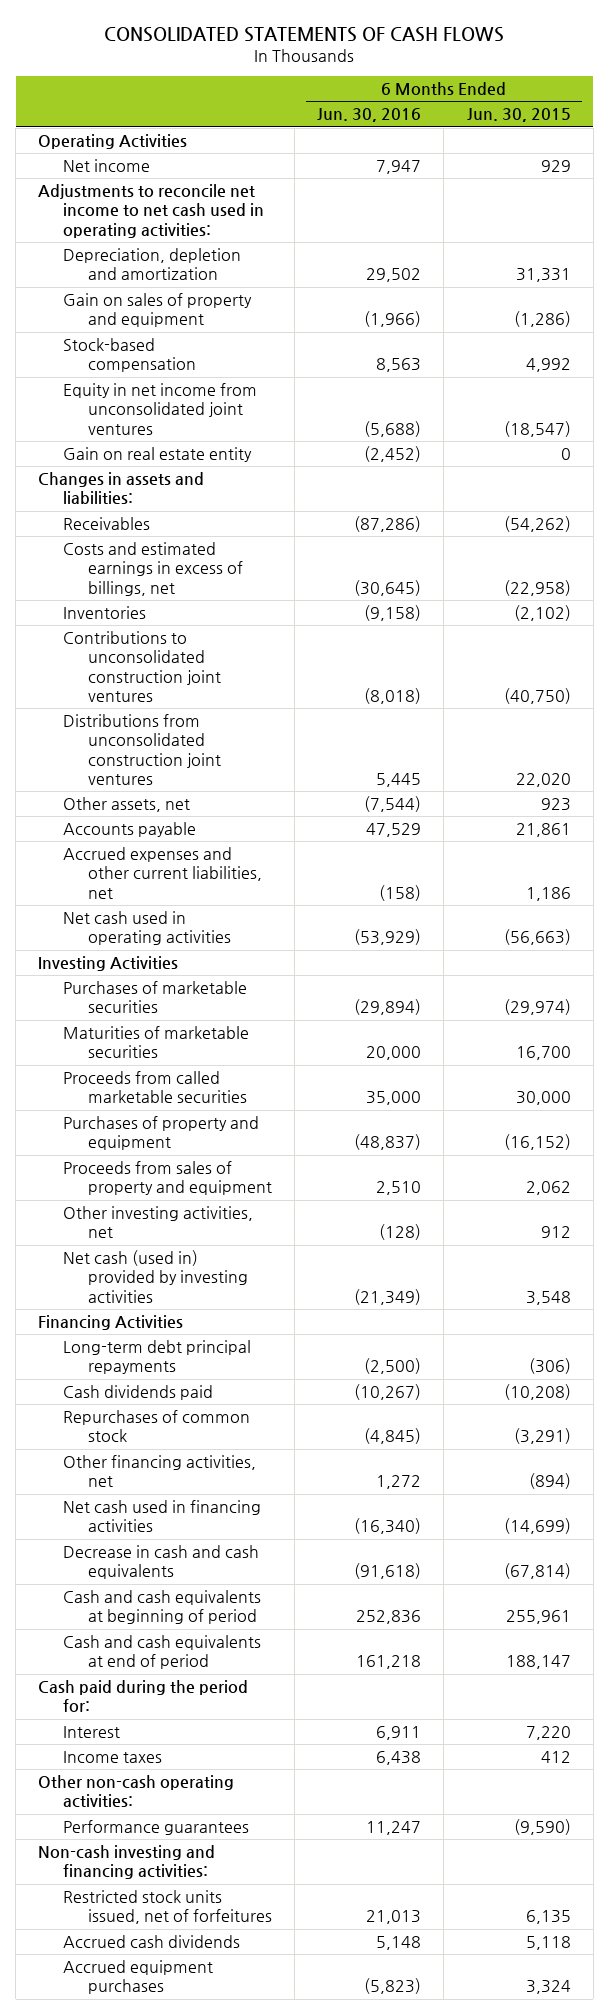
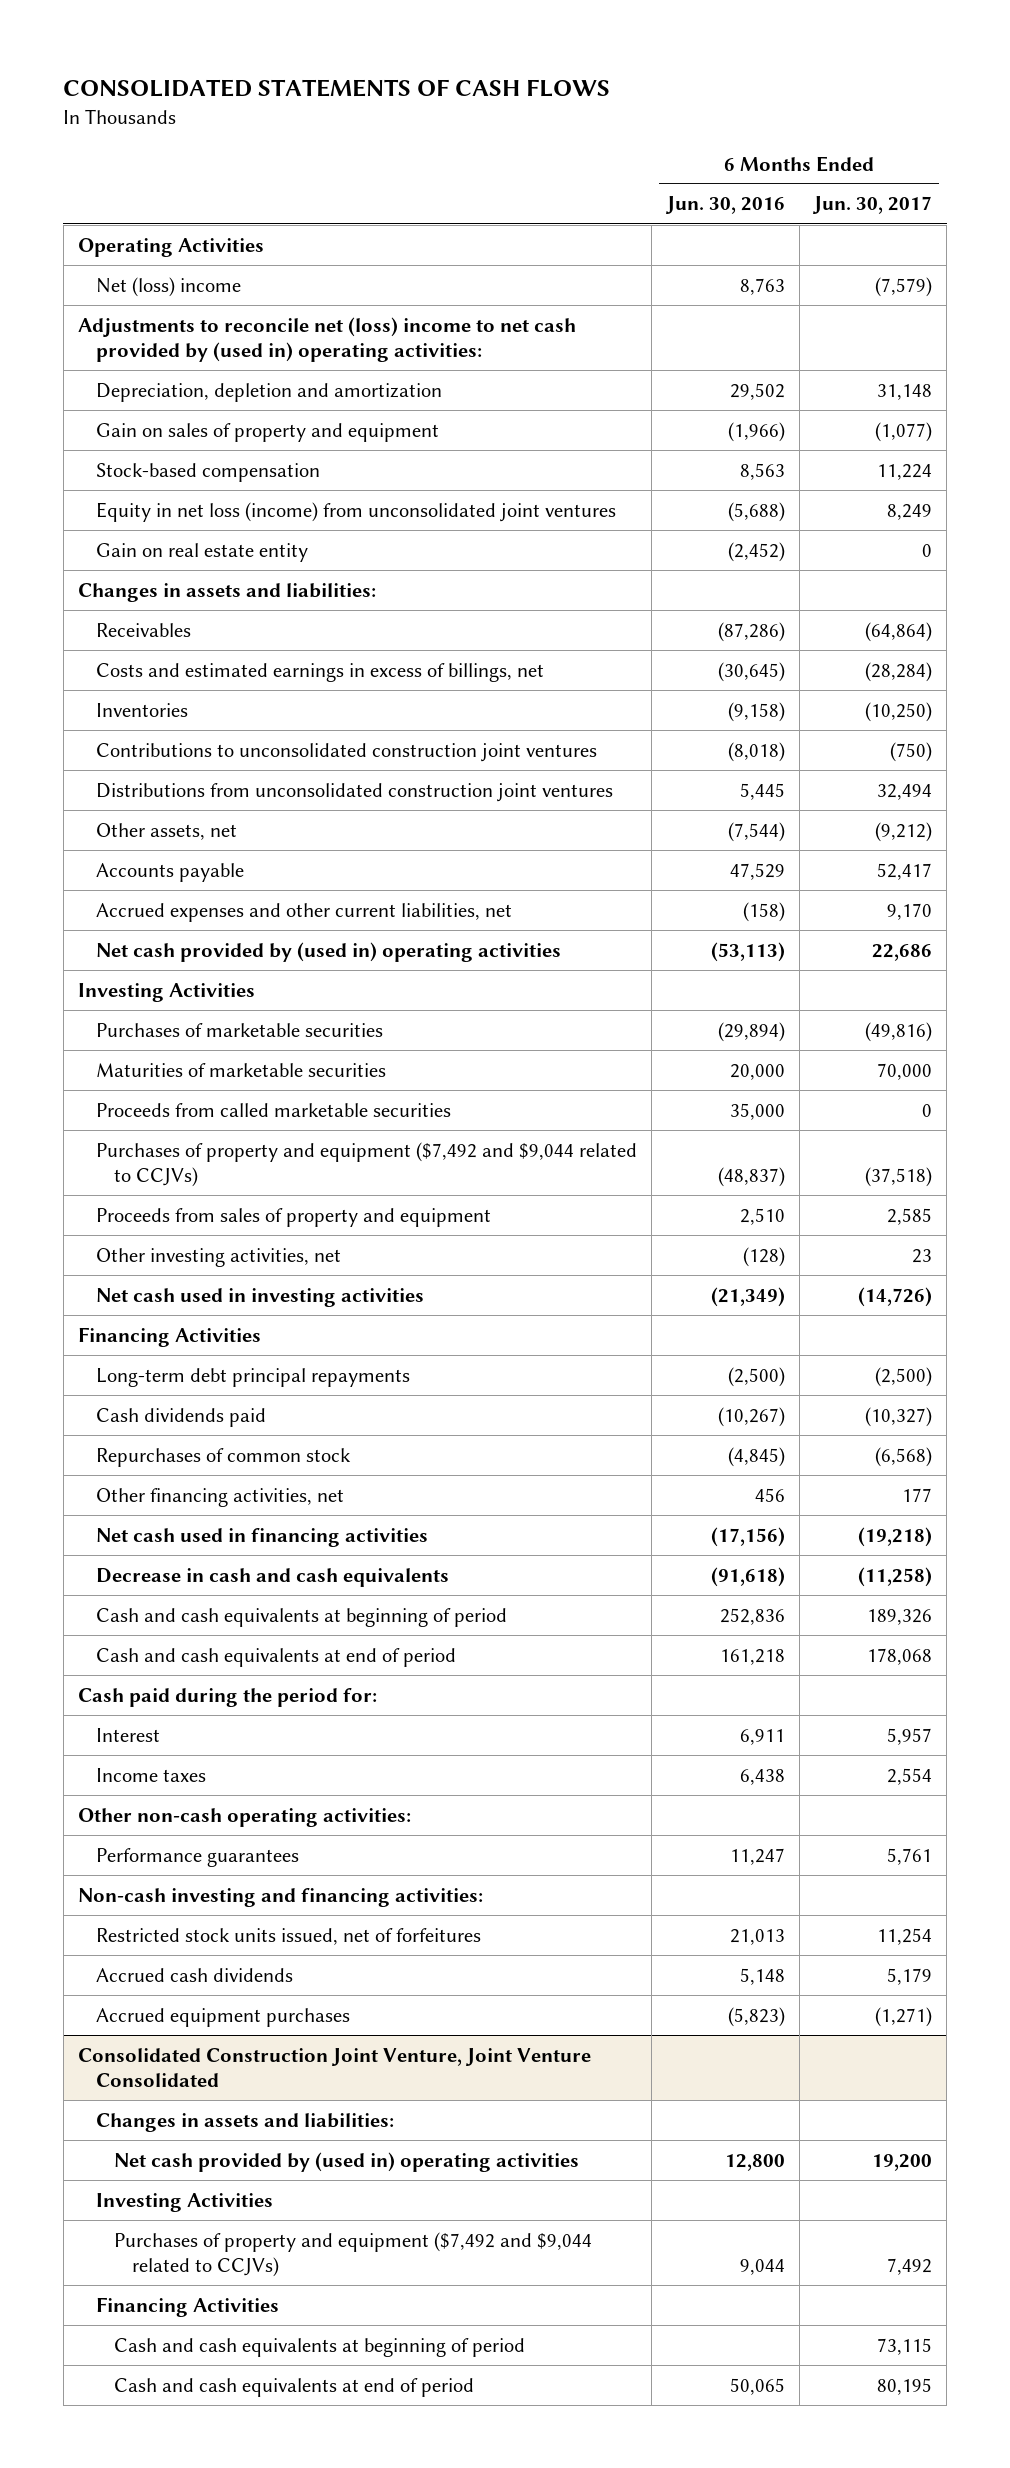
[466,108,571,123] Jun. 30, 2015 -> none
none -> [812,196,933,215] Jun. 30, 2017
[62,159,150,173] Net income -> [96,276,242,297] Net (loss) income
[376,160,422,175] 7,947 -> [739,277,785,295] 8,763
[38,184,264,238] Adjustments to reconcile net income to net cash used in operating activities: -> [78,316,577,363] Adjustments to reconcile net (loss) income to net cash provided by (used in) operating activities:
[62,383,257,435] Equity in net income from unconsolidated joint ventures -> [96,501,617,522] Equity in net loss (income) from unconsolidated joint ventures
[62,911,231,946] Net cash used in operating activities -> [96,941,562,962] Net cash provided by (used in) operating activities
[354,929,422,946] (53,929) -> [710,941,785,962] (53,113)
[62,1116,259,1151] Purchases of property and equipment -> [96,1141,638,1188] Purchases of property and equipment ($7,492 and $9,044 related to CCJVs)
[62,1250,248,1303] Net cash (used in) provided by investing activities -> [96,1287,425,1307] Net cash used in investing activities
[376,1475,422,1490] 1,272 -> [754,1487,785,1502] 456
[354,1518,422,1535] (16,340) -> [710,1526,785,1547] (17,156)
none -> [78,2047,592,2088] Consolidated Construction Joint Venture, Joint Venture Consolidated
none -> [96,2112,395,2132] Changes in assets and liabilities:
none -> [114,2151,580,2172] Net cash provided by (used in) operating activities
none -> [96,2192,274,2212] Investing Activities
none -> [114,2231,593,2278] Purchases of property and equipment ($7,492 and $9,044 related to CCJVs)
none -> [96,2296,280,2317] Financing Activities
none -> [114,2337,526,2357] Cash and cash equivalents at beginning of period
none -> [114,2377,475,2397] Cash and cash equivalents at end of period

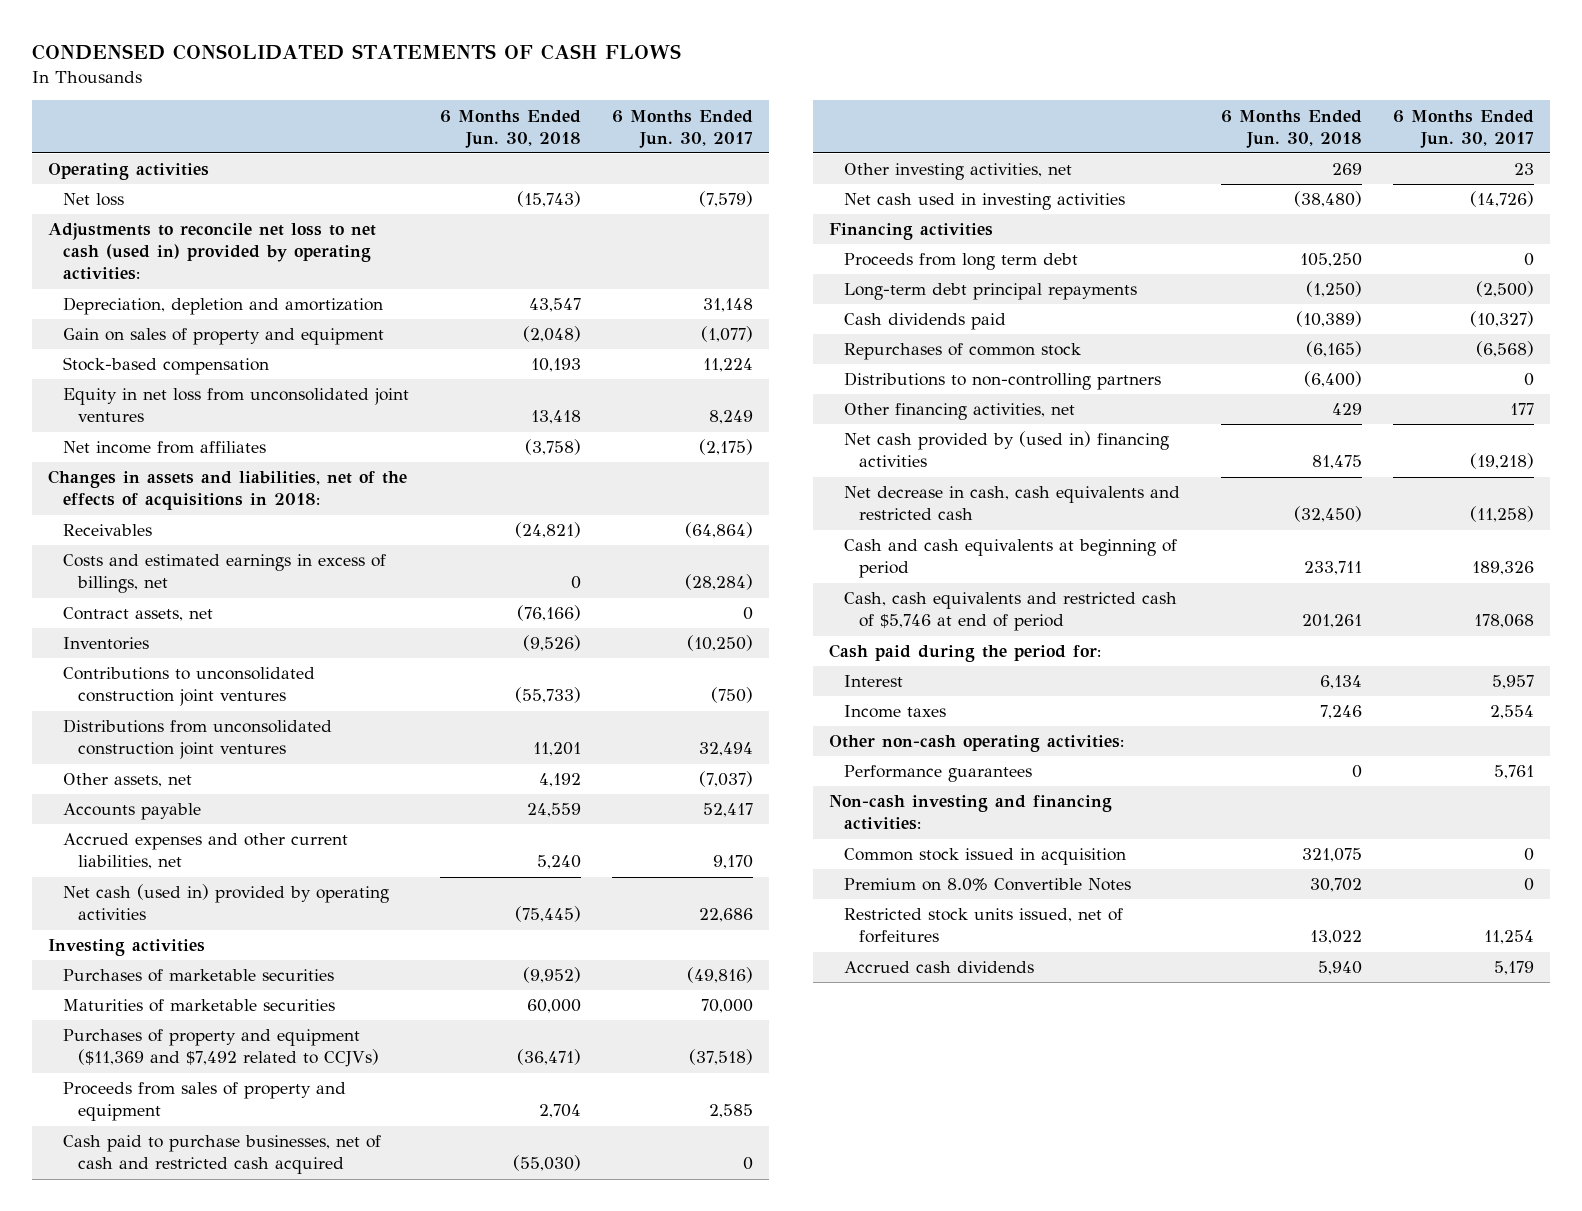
[63,78,611,97] CONSOLIDATED STATEMENTS OF CASH FLOWS -> [32,44,682,61] CONDENSED CONSOLIDATED STATEMENTS OF CASH FLOWS
[664,196,785,215] Jun. 30, 2016 -> none
none -> [440,109,582,148] 6 Months Ended Jun. 30, 2018
[78,237,265,257] Operating Activities -> [47,163,209,181] Operating activities
[96,276,242,297] Net (loss) income -> [62,193,124,207] Net loss
[78,316,577,363] Adjustments to reconcile net (loss) income to net cash provided by (used in) operating activities: -> [47,223,376,281] Adjustments to reconcile net loss to net cash (used in) provided by operating activities:
[96,542,309,562] Gain on real estate entity -> none
[96,501,617,522] Equity in net loss (income) from unconsolidated joint ventures -> [62,388,409,423] Equity in net loss from unconsolidated joint ventures
none -> [62,441,266,455] Net income from affiliates
[78,582,377,602] Changes in assets and liabilities: -> [47,470,407,511] Changes in assets and liabilities, net of the effects of acquisitions in 2018:
none -> [62,607,213,622] Contract assets, net
[875,821,933,842] (9,212) -> [699,771,754,788] (7,037)
[96,941,562,962] Net cash provided by (used in) operating activities -> [62,884,389,921] Net cash (used in) provided by operating activities
[78,982,256,1002] Investing Activities -> [47,939,205,957] Investing activities
[96,1102,452,1117] Proceeds from called marketable securities -> none
[96,1141,638,1188] Purchases of property and equipment ($7,492 and $9,044 related to CCJVs) -> [62,1029,379,1068] Purchases of property and equipment ($11,369 and $7,492 related to CCJVs)
none -> [62,1135,381,1175] Cash paid to purchase businesses, net of cash and restricted cash acquired
[78,1326,262,1347] Financing Activities -> [828,223,993,241] Financing activities
none -> [843,253,1078,271] Proceeds from long term debt
none -> [843,372,1161,391] Distributions to non-controlling partners
[96,1527,429,1547] Net cash used in financing activities -> [843,431,1169,468] Net cash provided by (used in) financing activities
[96,1567,450,1587] Decrease in cash and cash equivalents -> [843,486,1180,521] Net decrease in cash, cash equivalents and restricted cash
[96,1647,457,1667] Cash and cash equivalents at end of period -> [843,592,1177,632] Cash, cash equivalents and restricted cash of $5,746 at end of period
none -> [843,848,1126,866] Common stock issued in acquisition
none -> [843,878,1131,892] Premium on 8.0% Convertible Notes
[96,2007,351,2027] Accrued equipment purchases -> none
[78,2047,592,2088] Consolidated Construction Joint Venture, Joint Venture Consolidated -> none
[96,2112,395,2132] Changes in assets and liabilities: -> none
[114,2151,580,2172] Net cash provided by (used in) operating activities -> none
[96,2192,274,2212] Investing Activities -> none
[114,2231,593,2278] Purchases of property and equipment ($7,492 and $9,044 related to CCJVs) -> none
[96,2296,280,2317] Financing Activities -> none
[114,2337,526,2357] Cash and cash equivalents at beginning of period -> none
[114,2377,475,2397] Cash and cash equivalents at end of period -> none

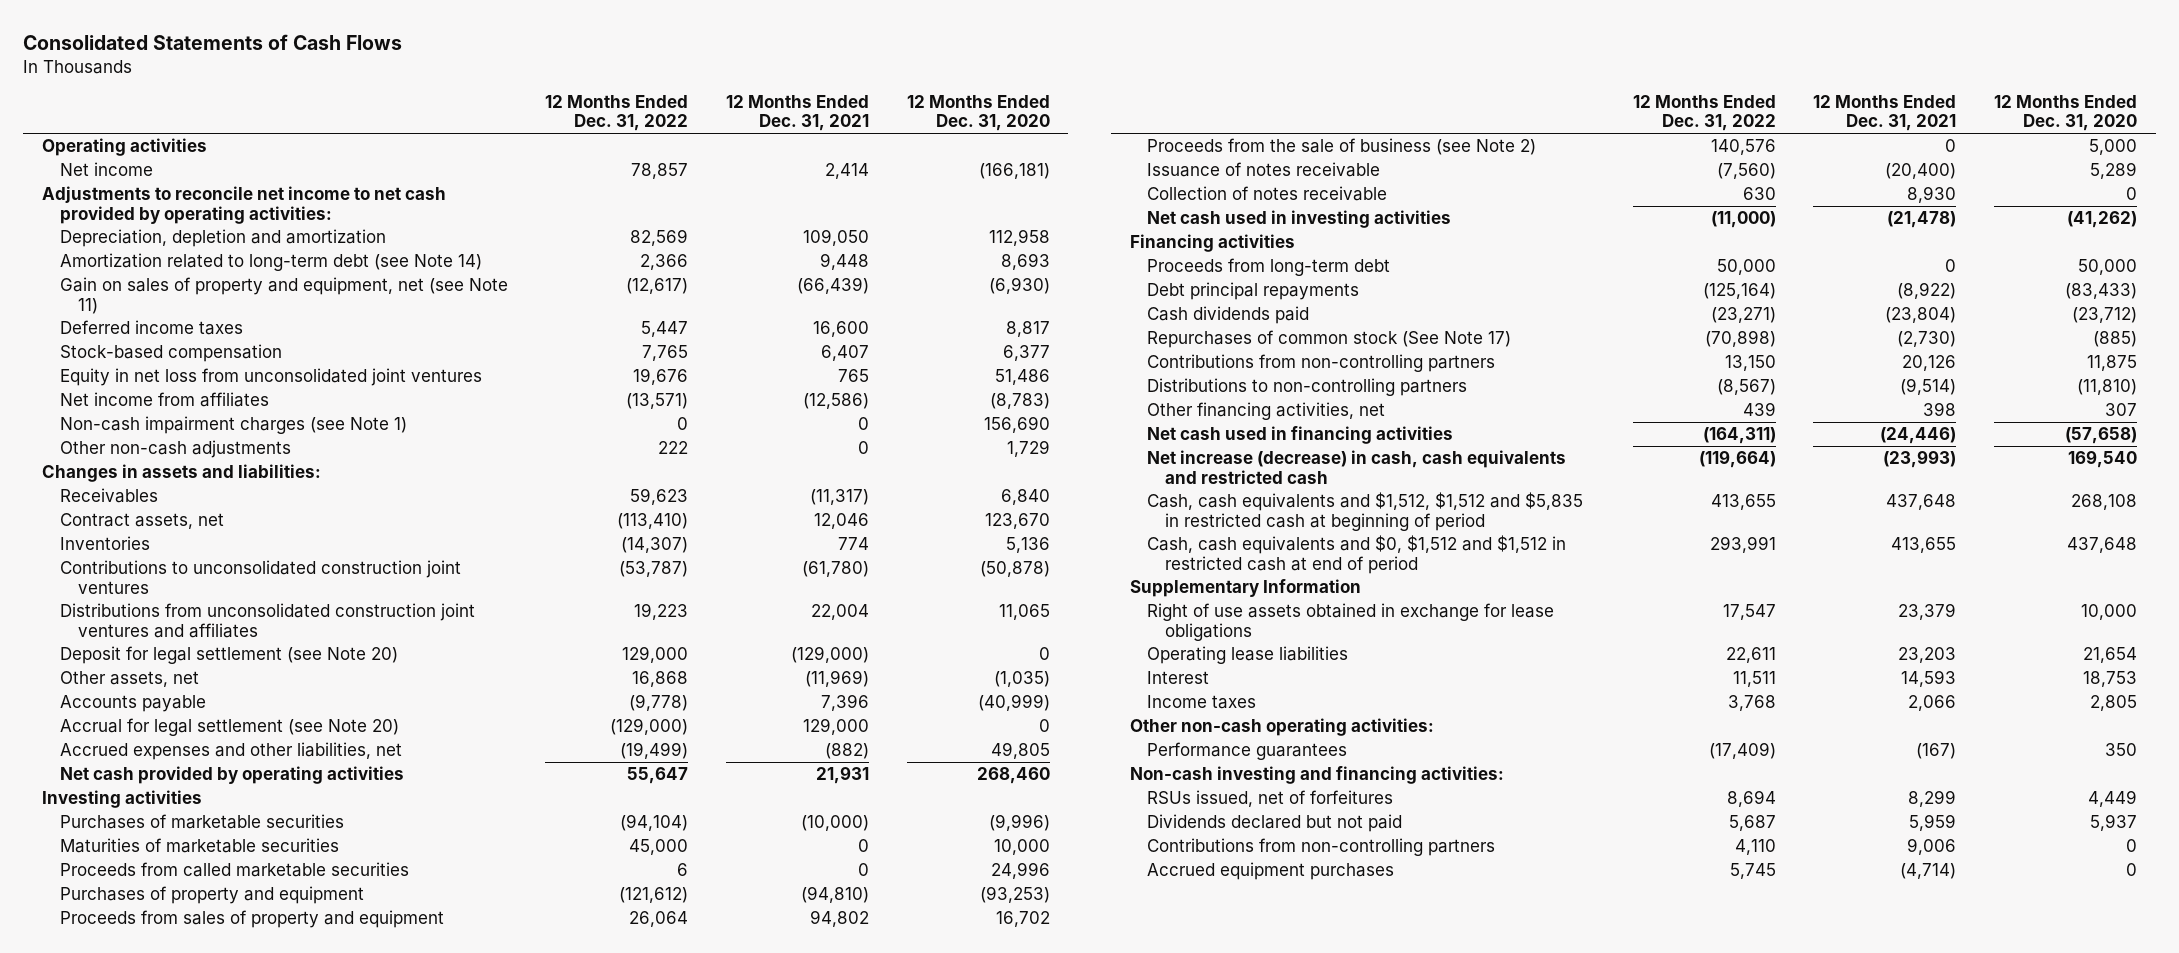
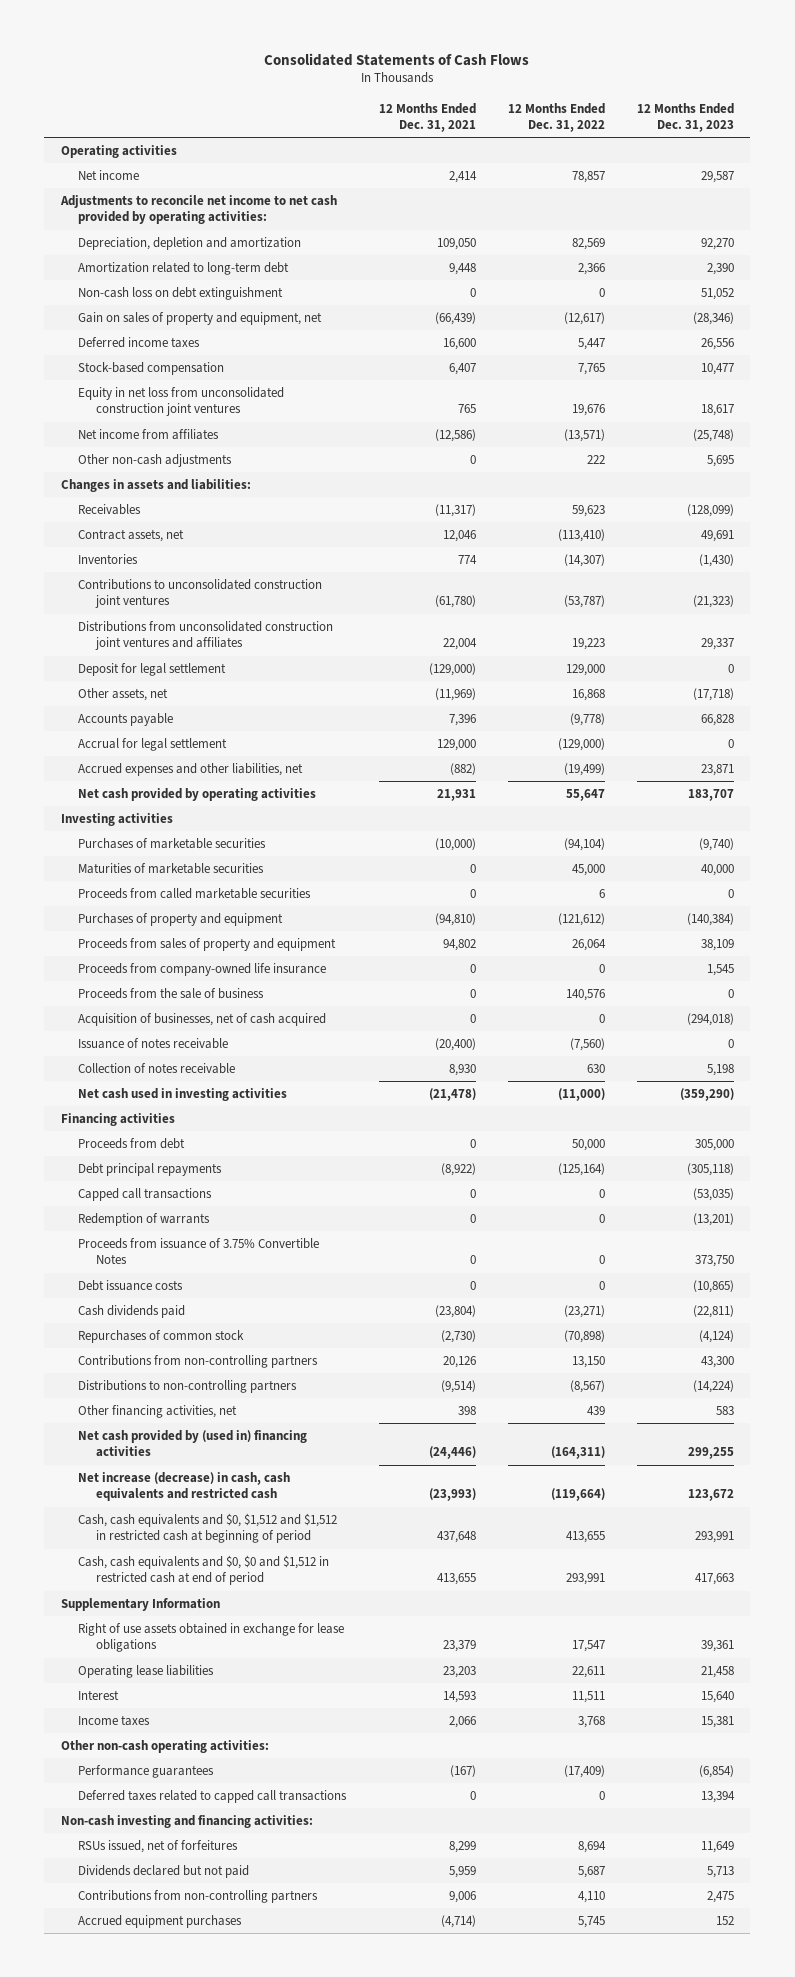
[906,94,1050,132] 12 Months Ended Dec. 31, 2020 -> none
none -> [637,102,735,132] 12 Months Ended Dec. 31, 2023
[59,253,482,272] Amortization related to long-term debt (see Note 14) -> [78,262,290,276] Amortization related to long-term debt
none -> [78,287,284,301] Non-cash loss on debt extinguishment
[59,277,508,314] Gain on sales of property and equipment, net (see Note 11) -> [78,312,323,326] Gain on sales of property and equipment, net
[59,368,482,387] Equity in net loss from unconsolidated joint ventures -> [78,387,285,417] Equity in net loss from unconsolidated construction joint ventures
[59,416,407,435] Non-cash impairment charges (see Note 1) -> none
[59,646,398,665] Deposit for legal settlement (see Note 20) -> [78,663,227,677] Deposit for legal settlement
[59,718,399,737] Accrual for legal settlement (see Note 20) -> [78,738,228,752] Accrual for legal settlement
none -> [78,963,327,977] Proceeds from company-owned life insurance
[1147,138,1537,156] Proceeds from the sale of business (see Note 2) -> [78,988,265,1000] Proceeds from the sale of business
none -> [78,1013,327,1027] Acquisition of businesses, net of cash acquired
[1147,258,1391,277] Proceeds from long-term debt -> [78,1138,186,1150] Proceeds from debt
none -> [78,1188,213,1202] Capped call transactions
none -> [78,1213,211,1227] Redemption of warrants
none -> [78,1238,320,1265] Proceeds from issuance of 3.75% Convertible Notes
none -> [78,1280,184,1292] Debt issuance costs
[1147,330,1512,349] Repurchases of common stock (See Note 17) -> [78,1330,245,1344] Repurchases of common stock
[1147,426,1454,445] Net cash used in financing activities -> [78,1430,308,1458] Net cash provided by (used in) financing activities
[1147,492,1584,531] Cash, cash equivalents and $1,512, $1,512 and $5,835 in restricted cash at beginning of period -> [78,1513,338,1544] Cash, cash equivalents and $0, $1,512 and $1,512 in restricted cash at beginning of period
[1147,535,1567,574] Cash, cash equivalents and $0, $1,512 and $1,512 in restricted cash at end of period -> [78,1555,330,1586] Cash, cash equivalents and $0, $0 and $1,512 in restricted cash at end of period
none -> [78,1790,348,1804] Deferred taxes related to capped call transactions

